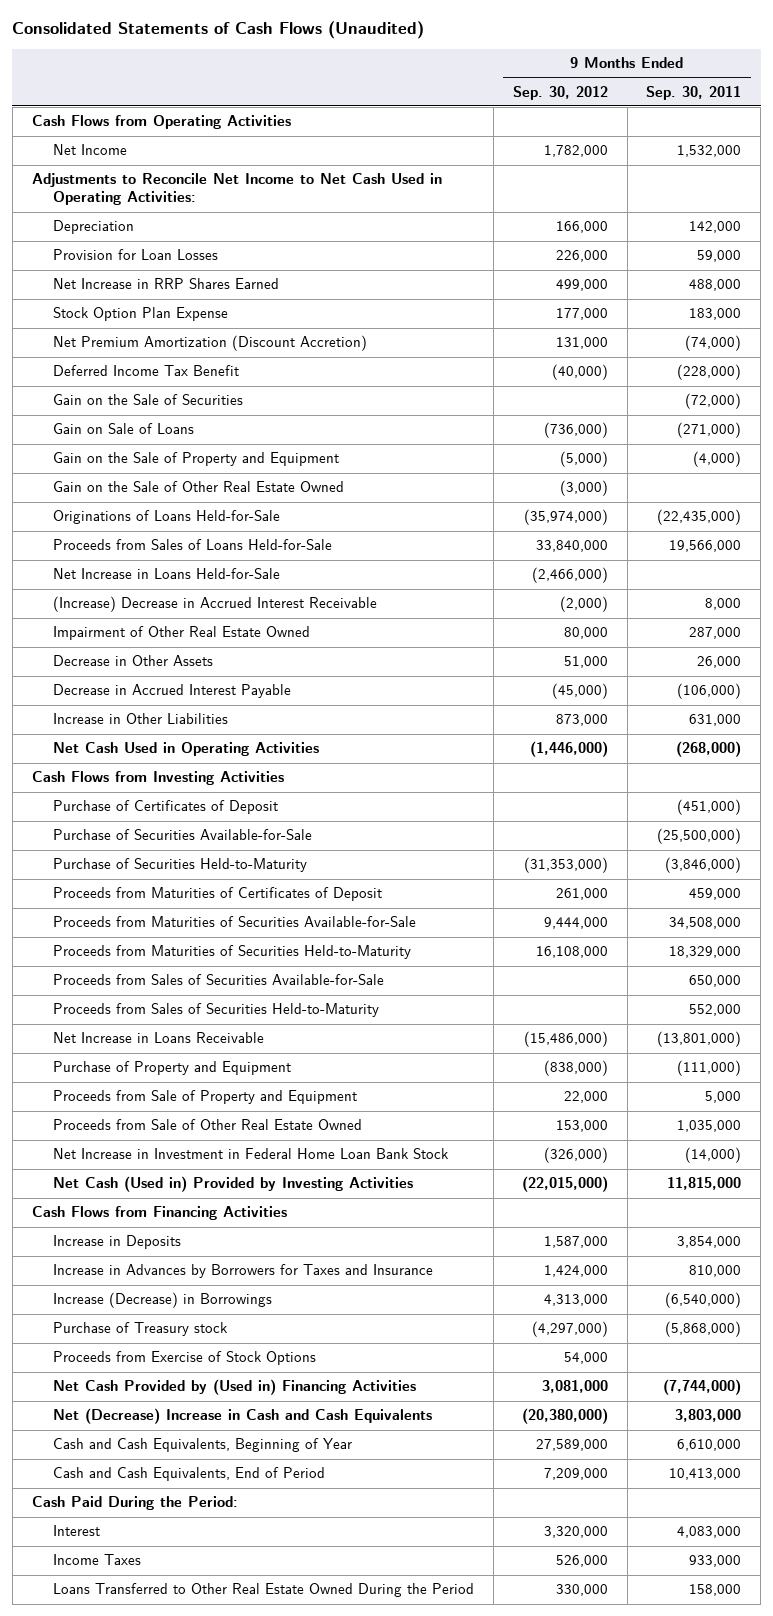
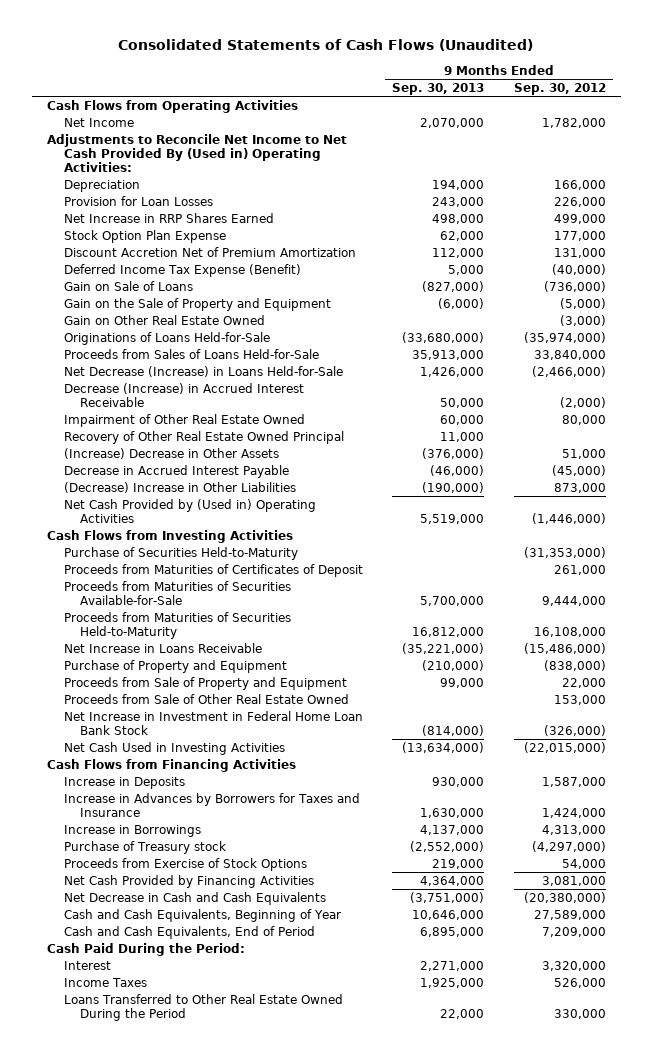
[646,85,742,100] Sep. 30, 2011 -> none
none -> [392,82,485,95] Sep. 30, 2013
[31,173,442,206] Adjustments to Reconcile Net Income to Net Cash Used in Operating Activities: -> [46,133,347,172] Adjustments to Reconcile Net Income to Net Cash Provided By (Used in) Operating Activities:
[52,394,243,406] Gain on the Sale of Securities -> none
[52,335,367,352] Net Premium Amortization (Discount Accretion) -> [63,246,356,257] Discount Accretion Net of Premium Amortization
[52,365,239,377] Deferred Income Tax Benefit -> [63,263,301,277] Deferred Income Tax Expense (Benefit)
[52,481,344,493] Gain on the Sale of Other Real Estate Owned -> [63,314,265,325] Gain on Other Real Estate Owned
[52,568,280,580] Net Increase in Loans Held-for-Sale -> [63,365,343,377] Net Decrease (Increase) in Loans Held-for-Sale
[52,596,377,613] (Increase) Decrease in Accrued Interest Receivable -> [63,382,304,407] Decrease (Increase) in Accrued Interest Receivable
none -> [63,430,344,444] Recovery of Other Real Estate Owned Principal
[52,655,213,667] Decrease in Other Assets -> [63,447,279,459] (Increase) Decrease in Other Assets
[52,713,228,725] Increase in Other Liabilities -> [63,481,296,493] (Decrease) Increase in Other Liabilities
[52,742,319,757] Net Cash Used in Operating Activities -> [63,498,316,523] Net Cash Provided by (Used in) Operating Activities
[52,800,278,815] Purchase of Certificates of Deposit -> none
[52,829,312,841] Purchase of Securities Available-for-Sale -> none
[52,974,384,986] Proceeds from Sales of Securities Available-for-Sale -> none
[52,1003,379,1018] Proceeds from Sales of Securities Held-to-Maturity -> none
[52,1176,413,1193] Net Cash (Used in) Provided by Investing Activities -> [63,741,285,755] Net Cash Used in Investing Activities
[52,1292,272,1309] Increase (Decrease) in Borrowings -> [63,824,201,837] Increase in Borrowings
[52,1379,416,1396] Net Cash Provided by (Used in) Financing Activities -> [63,874,314,888] Net Cash Provided by Financing Activities
[52,1408,432,1425] Net (Decrease) Increase in Cash and Cash Equivalents -> [63,891,326,905] Net Decrease in Cash and Cash Equivalents

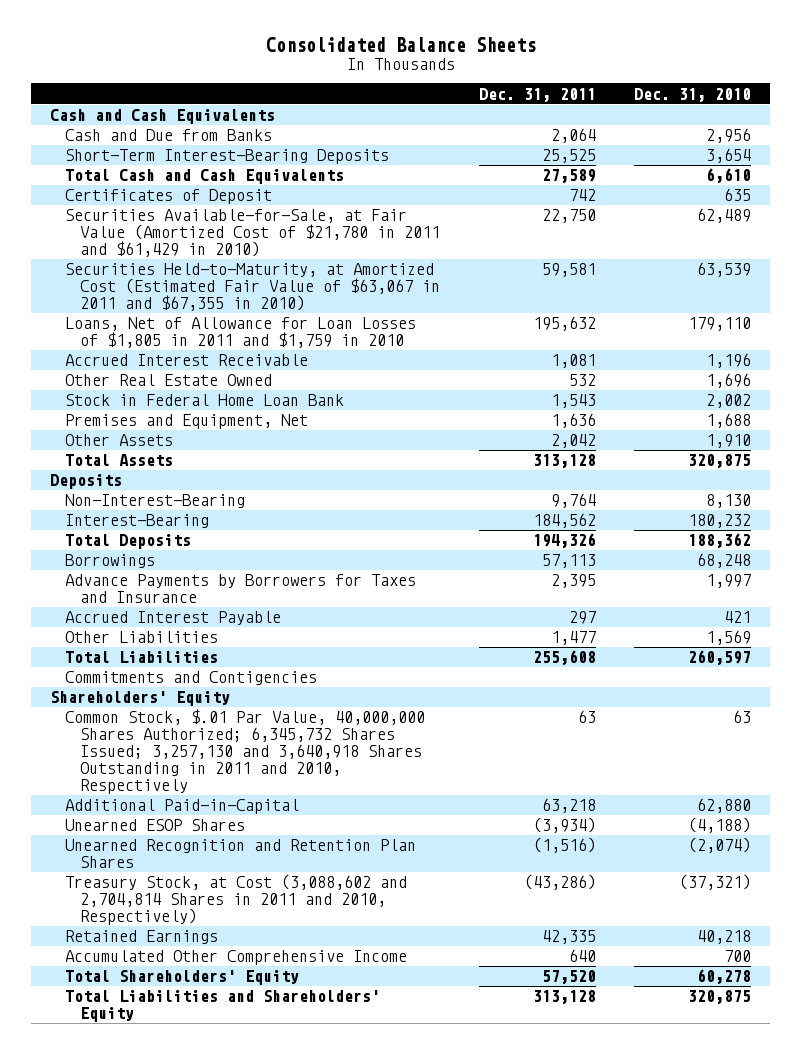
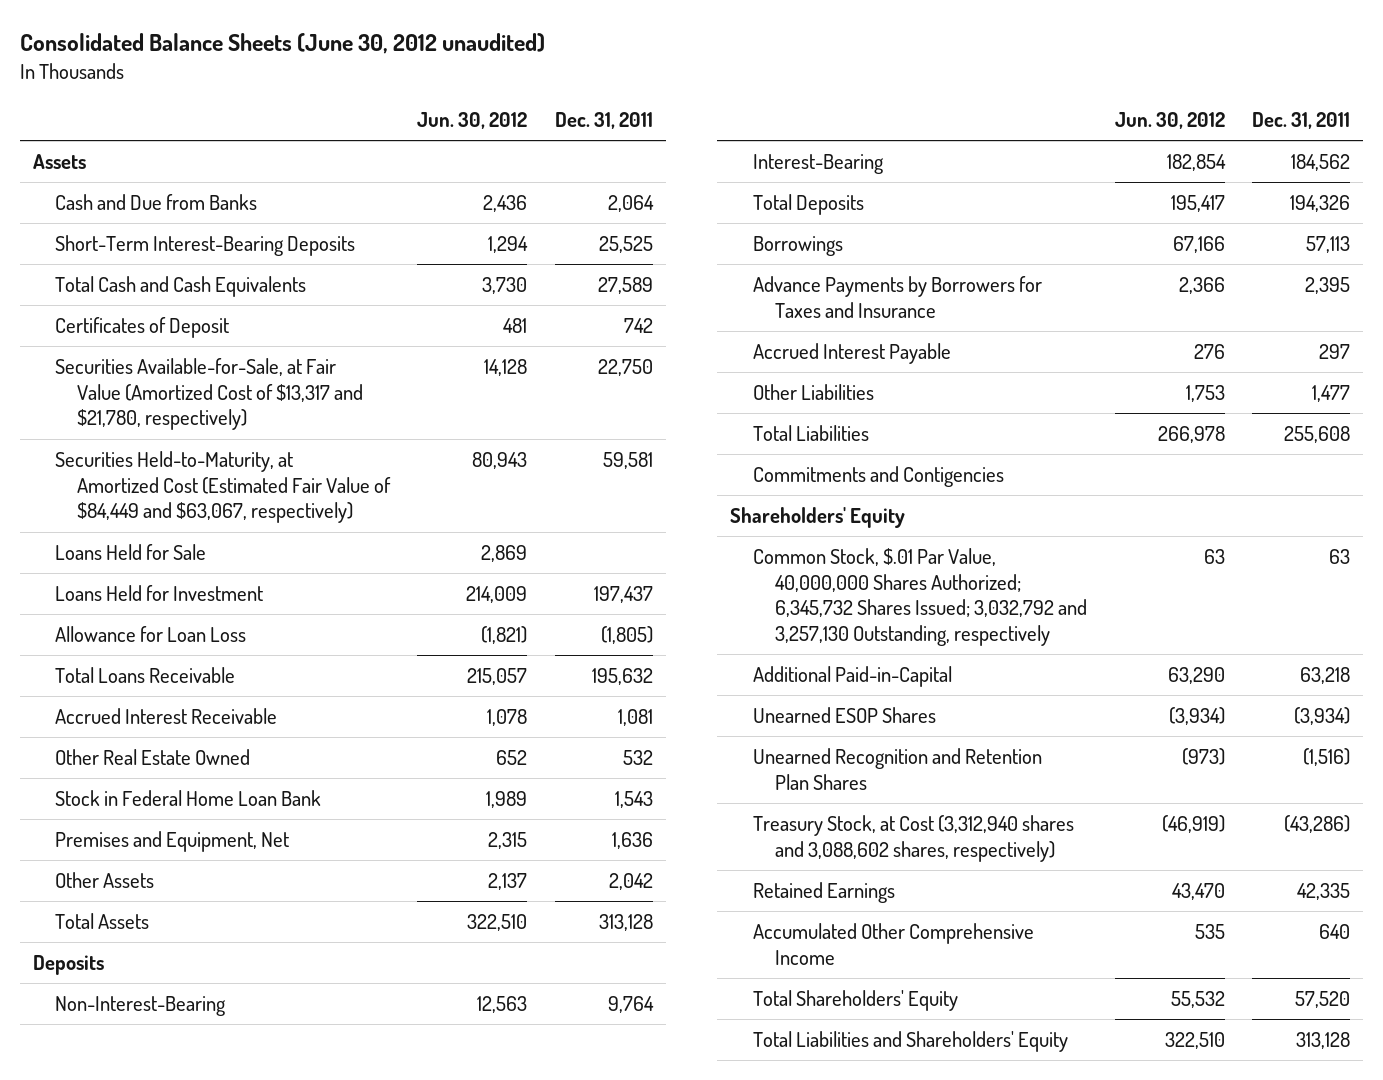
[265,36,536,52] Consolidated Balance Sheets -> [19,33,545,55] Consolidated Balance Sheets (June 30, 2012 unaudited)
[634,87,752,102] Dec. 31, 2010 -> none
none -> [417,112,528,130] Jun. 30, 2012
[50,109,276,125] Cash and Cash Equivalents -> none
none -> [33,154,87,170] Assets
[65,209,441,258] Securities Available-for-Sale, at Fair Value (Amortized Cost of $21,780 in 2011 and $61,429 in 2010) -> [55,358,364,431] Securities Available-for-Sale, at Fair Value (Amortized Cost of $13,317 and $21,780, respectively)
[65,263,441,312] Securities Held-to-Maturity, at Amortized Cost (Estimated Fair Value of $63,067 in 2011 and $67,355 in 2010) -> [55,451,392,524] Securities Held-to-Maturity, at Amortized Cost (Estimated Fair Value of $84,449 and $63,067, respectively)
none -> [55,544,207,561] Loans Held for Sale
none -> [55,585,264,602] Loans Held for Investment
none -> [55,626,247,643] Allowance for Loan Loss
[65,317,417,349] Loans, Net of Allowance for Loan Losses of $1,805 in 2011 and $1,759 in 2010 -> [55,667,236,684] Total Loans Receivable
[65,709,426,795] Common Stock, $.01 Par Value, 40,000,000 Shares Authorized; 6,345,732 Shares Issued; 3,257,130 and 3,640,918 Shares Outstanding in 2011 and 2010, Respectively -> [752,548,1087,647] Common Stock, $.01 Par Value, 40,000,000 Shares Authorized; 6,345,732 Shares Issued; 3,032,792 and 3,257,130 Outstanding, respectively
[65,874,408,926] Treasury Stock, at Cost (3,088,602 and 2,704,814 Shares in 2011 and 2010, Respectively) -> [752,815,1074,862] Treasury Stock, at Cost (3,312,940 shares and 3,088,602 shares, respectively)

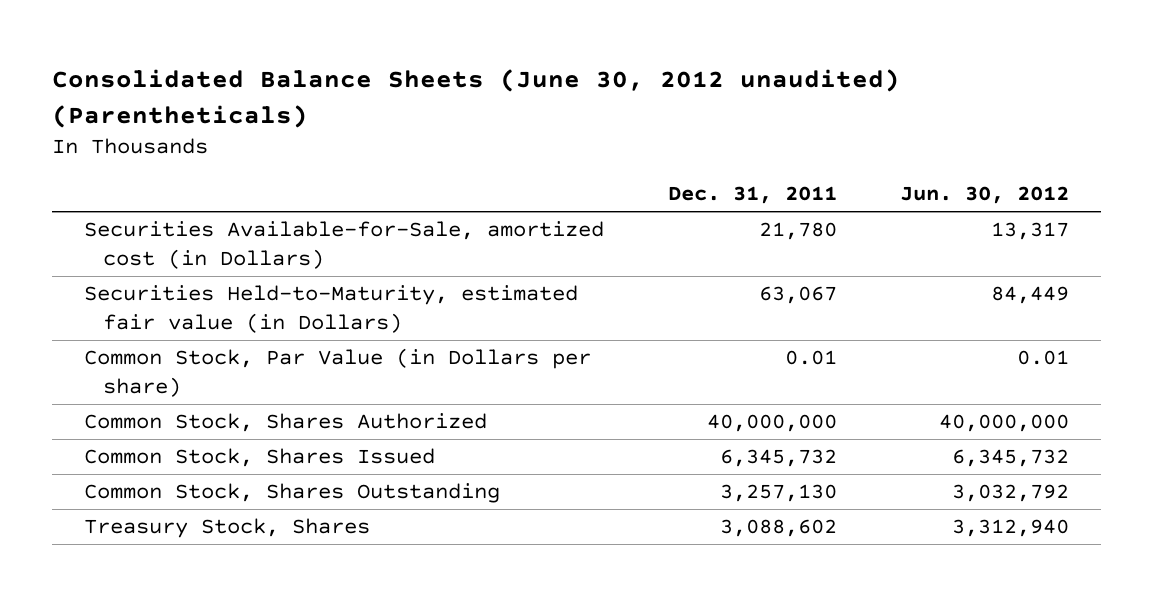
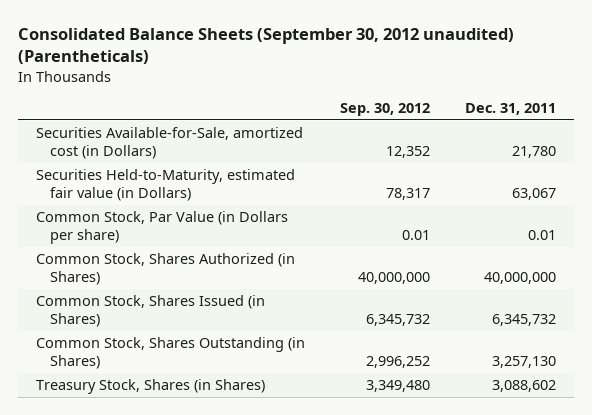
[52,69,901,128] Consolidated Balance Sheets (June 30, 2012 unaudited) (Parentheticals) -> [18,28,515,65] Consolidated Balance Sheets (September 30, 2012 unaudited) (Parentheticals)
[900,186,1070,205] Jun. 30, 2012 -> none
none -> [340,102,431,116] Sep. 30, 2012
[84,413,488,433] Common Stock, Shares Authorized -> [35,253,295,286] Common Stock, Shares Authorized (in Shares)
[84,448,436,468] Common Stock, Shares Issued -> [35,295,265,328] Common Stock, Shares Issued (in Shares)
[84,483,501,504] Common Stock, Shares Outstanding -> [35,337,305,370] Common Stock, Shares Outstanding (in Shares)
[84,518,371,539] Treasury Stock, Shares -> [35,379,265,395] Treasury Stock, Shares (in Shares)

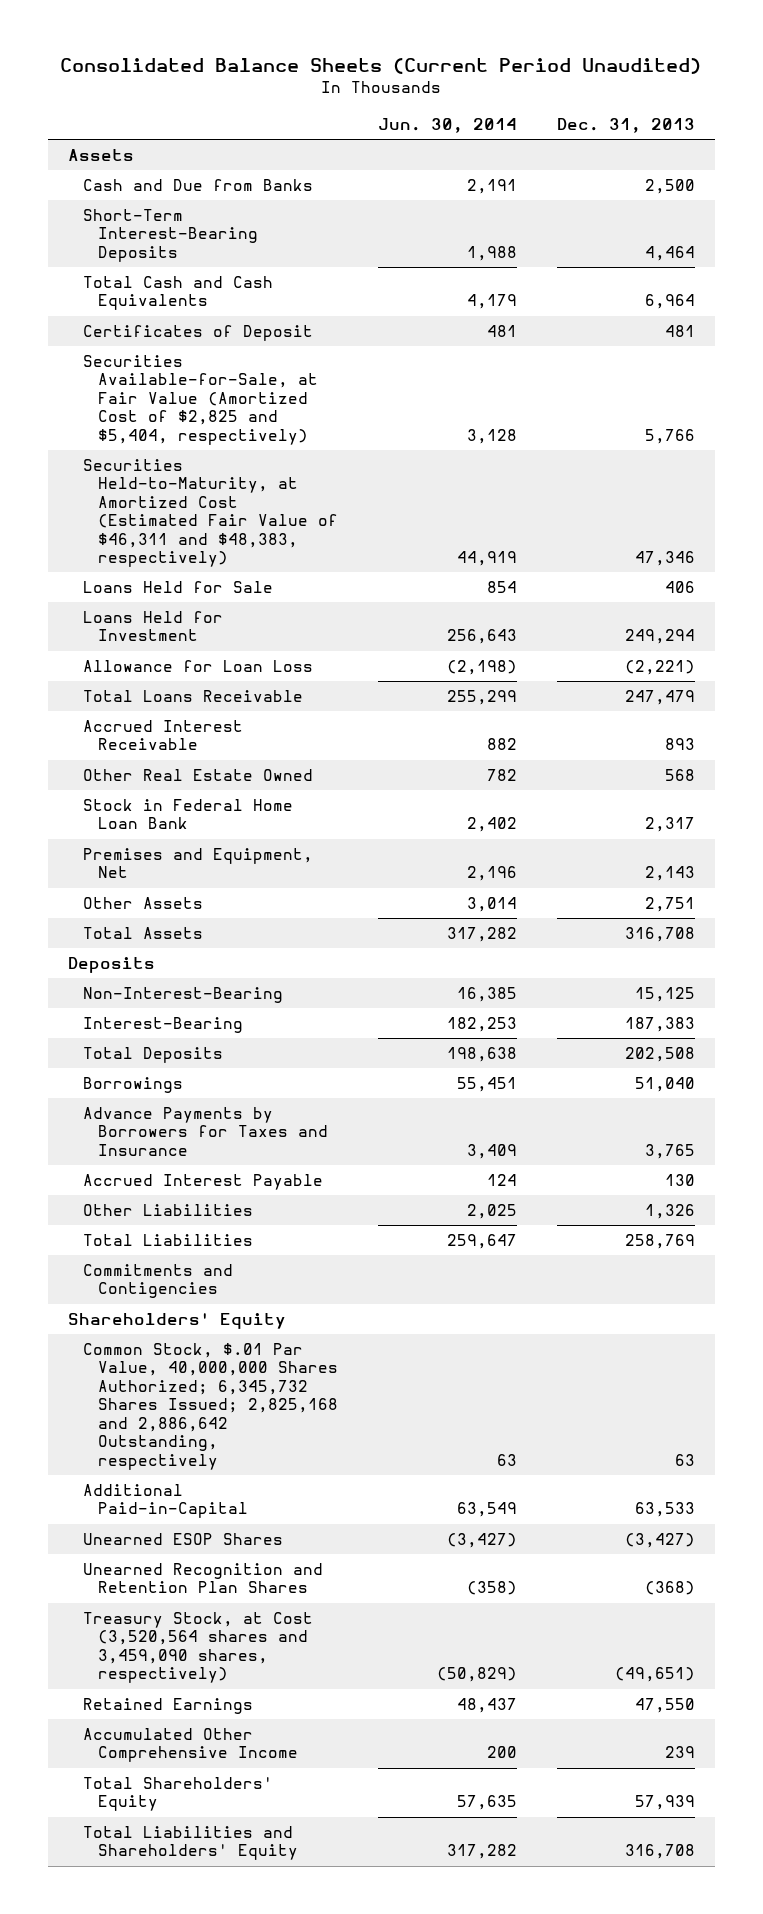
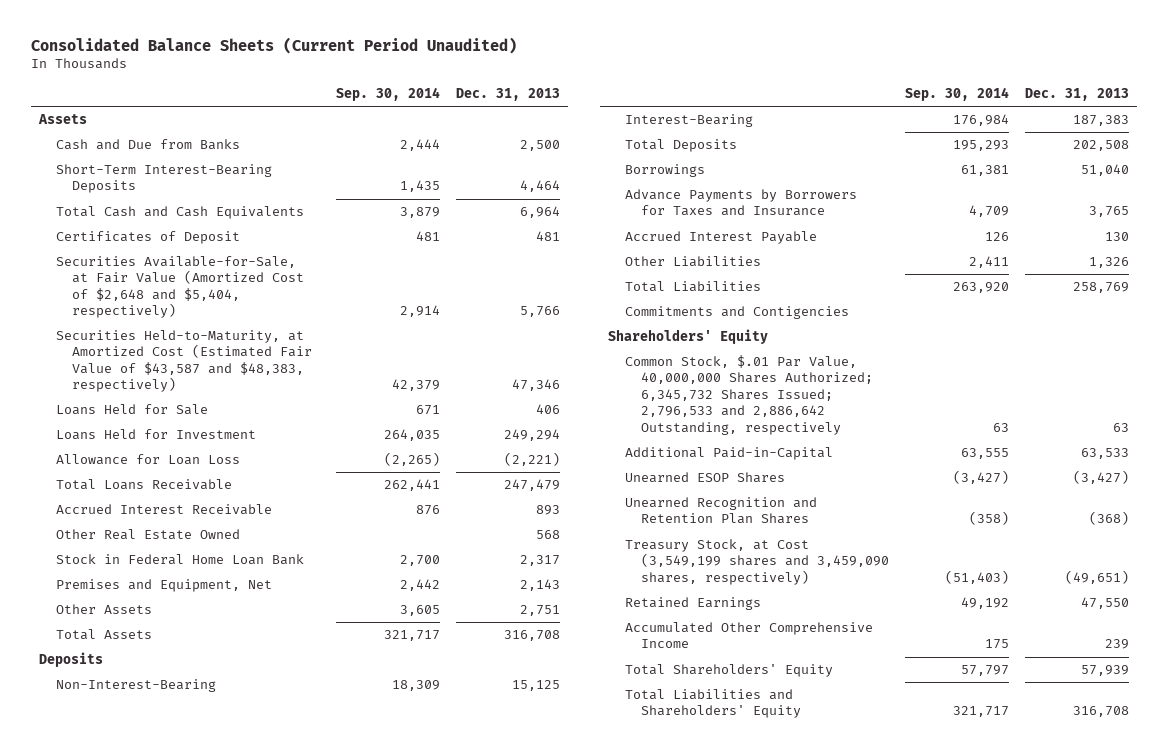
[378,117,518,133] Jun. 30, 2014 -> none
none -> [336,87,441,102] Sep. 30, 2014
[82,355,319,445] Securities Available-for-Sale, at Fair Value (Amortized Cost of $2,825 and $5,404, respectively) -> [55,256,305,319] Securities Available-for-Sale, at Fair Value (Amortized Cost of $2,648 and $5,404, respectively)
[82,459,339,568] Securities Held-to-Maturity, at Amortized Cost (Estimated Fair Value of $46,311 and $48,383, respectively) -> [55,330,313,393] Securities Held-to-Maturity, at Amortized Cost (Estimated Fair Value of $43,587 and $48,383, respectively)
[82,1343,339,1470] Common Stock, $.01 Par Value, 40,000,000 Shares Authorized; 6,345,732 Shares Issued; 2,825,168 and 2,886,642 Outstanding, respectively -> [624,355,874,435] Common Stock, $.01 Par Value, 40,000,000 Shares Authorized; 6,345,732 Shares Issued; 2,796,533 and 2,886,642 Outstanding, respectively
[82,1612,313,1684] Treasury Stock, at Cost (3,520,564 shares and 3,459,090 shares, respectively) -> [624,539,890,585] Treasury Stock, at Cost (3,549,199 shares and 3,459,090 shares, respectively)

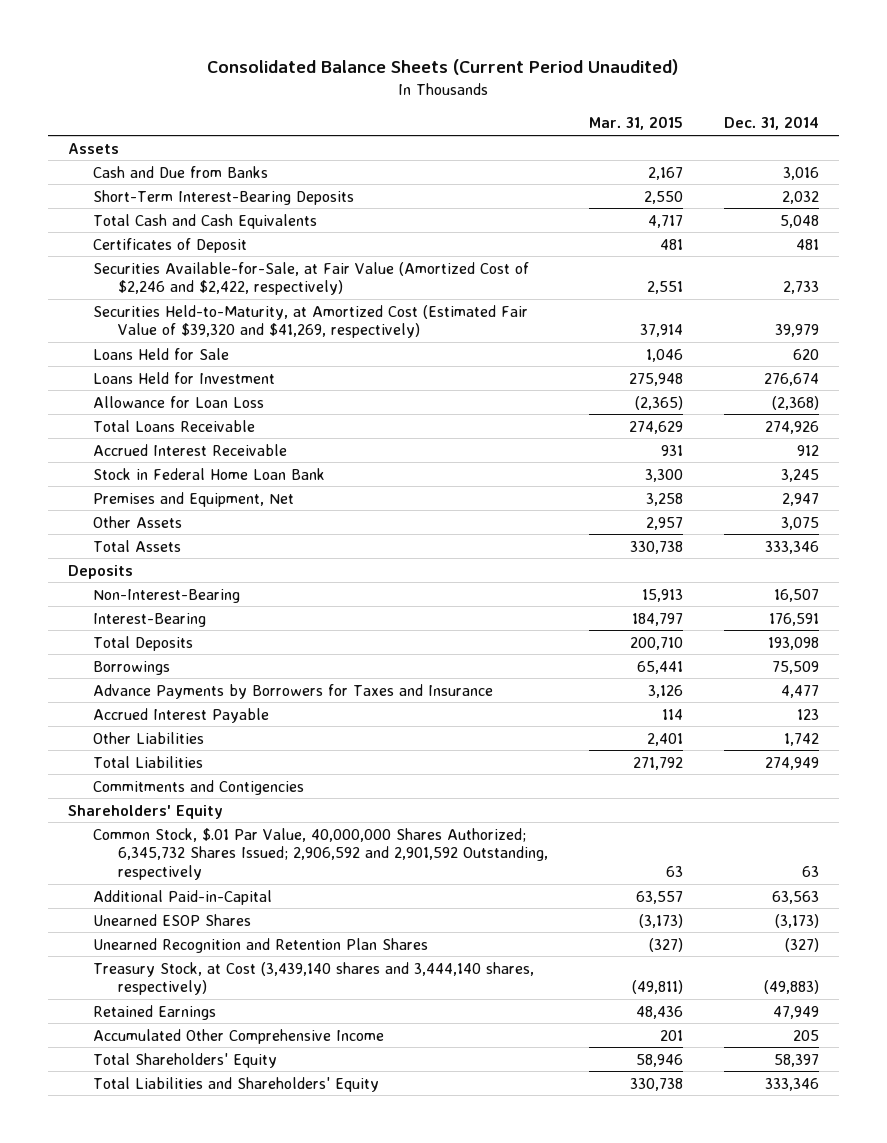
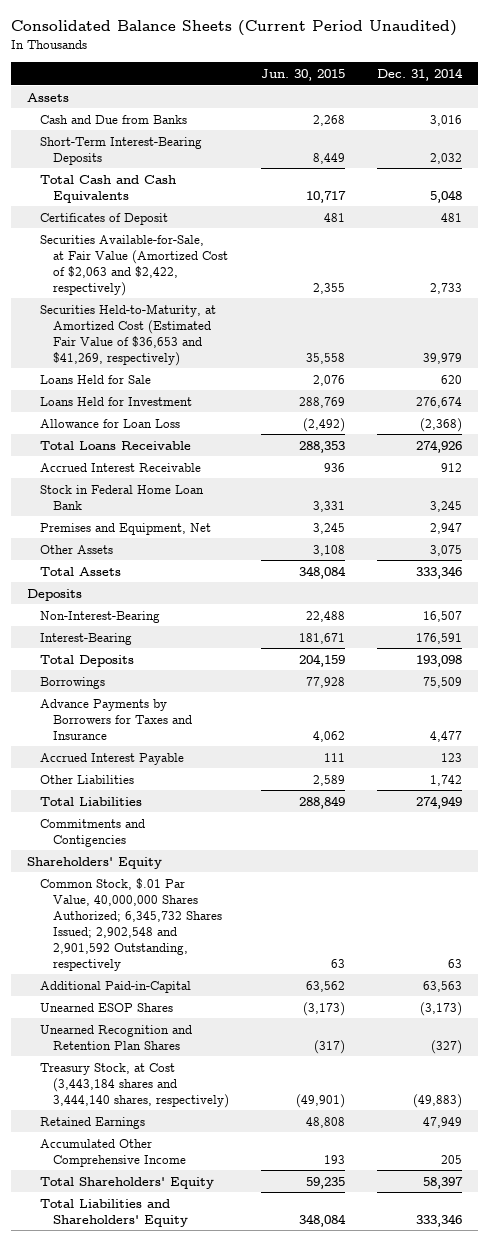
[588,116,683,131] Mar. 31, 2015 -> none
none -> [260,68,345,81] Jun. 30, 2015
[93,261,530,296] Securities Available-for-Sale, at Fair Value (Amortized Cost of $2,246 and $2,422, respectively) -> [39,234,228,296] Securities Available-for-Sale, at Fair Value (Amortized Cost of $2,063 and $2,422, respectively)
[93,304,529,339] Securities Held-to-Maturity, at Amortized Cost (Estimated Fair Value of $39,320 and $41,269, respectively) -> [39,303,216,366] Securities Held-to-Maturity, at Amortized Cost (Estimated Fair Value of $36,653 and $41,269, respectively)
[93,827,548,881] Common Stock, $.01 Par Value, 40,000,000 Shares Authorized; 6,345,732 Shares Issued; 2,906,592 and 2,901,592 Outstanding, respectively -> [39,877,222,971] Common Stock, $.01 Par Value, 40,000,000 Shares Authorized; 6,345,732 Shares Issued; 2,902,548 and 2,901,592 Outstanding, respectively
[93,961,535,996] Treasury Stock, at Cost (3,439,140 shares and 3,444,140 shares, respectively) -> [39,1062,229,1108] Treasury Stock, at Cost (3,443,184 shares and 3,444,140 shares, respectively)

